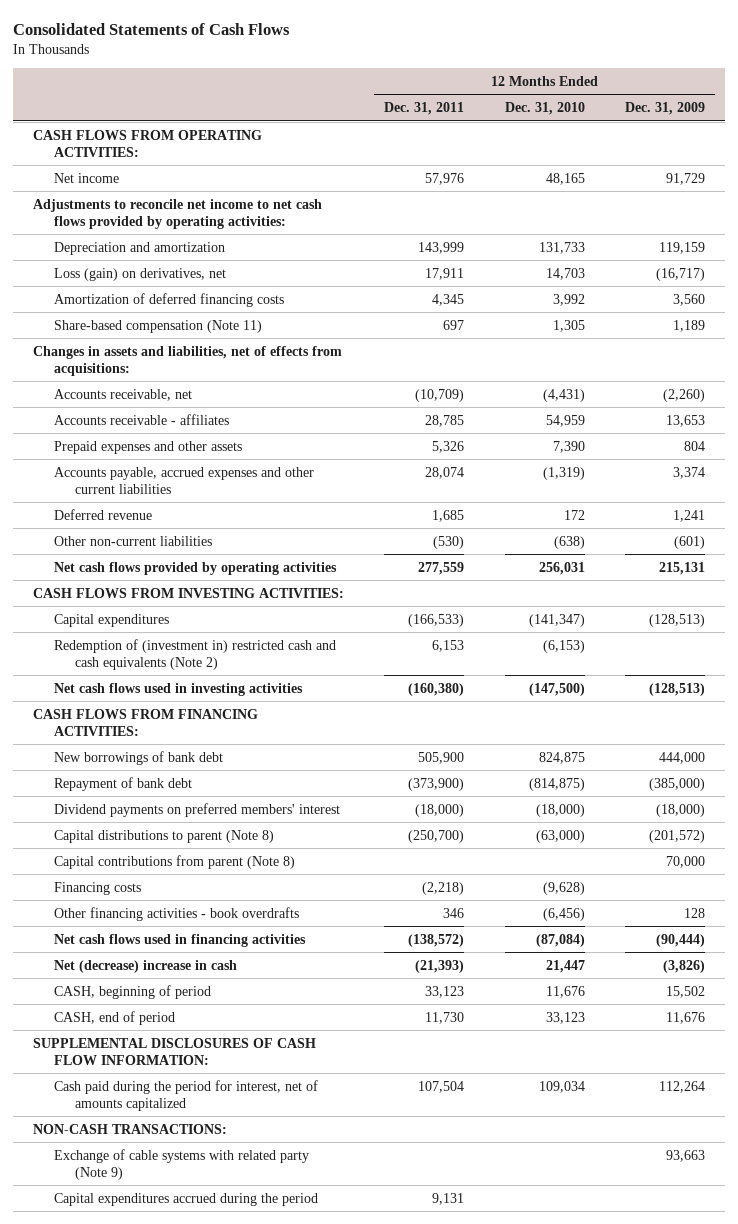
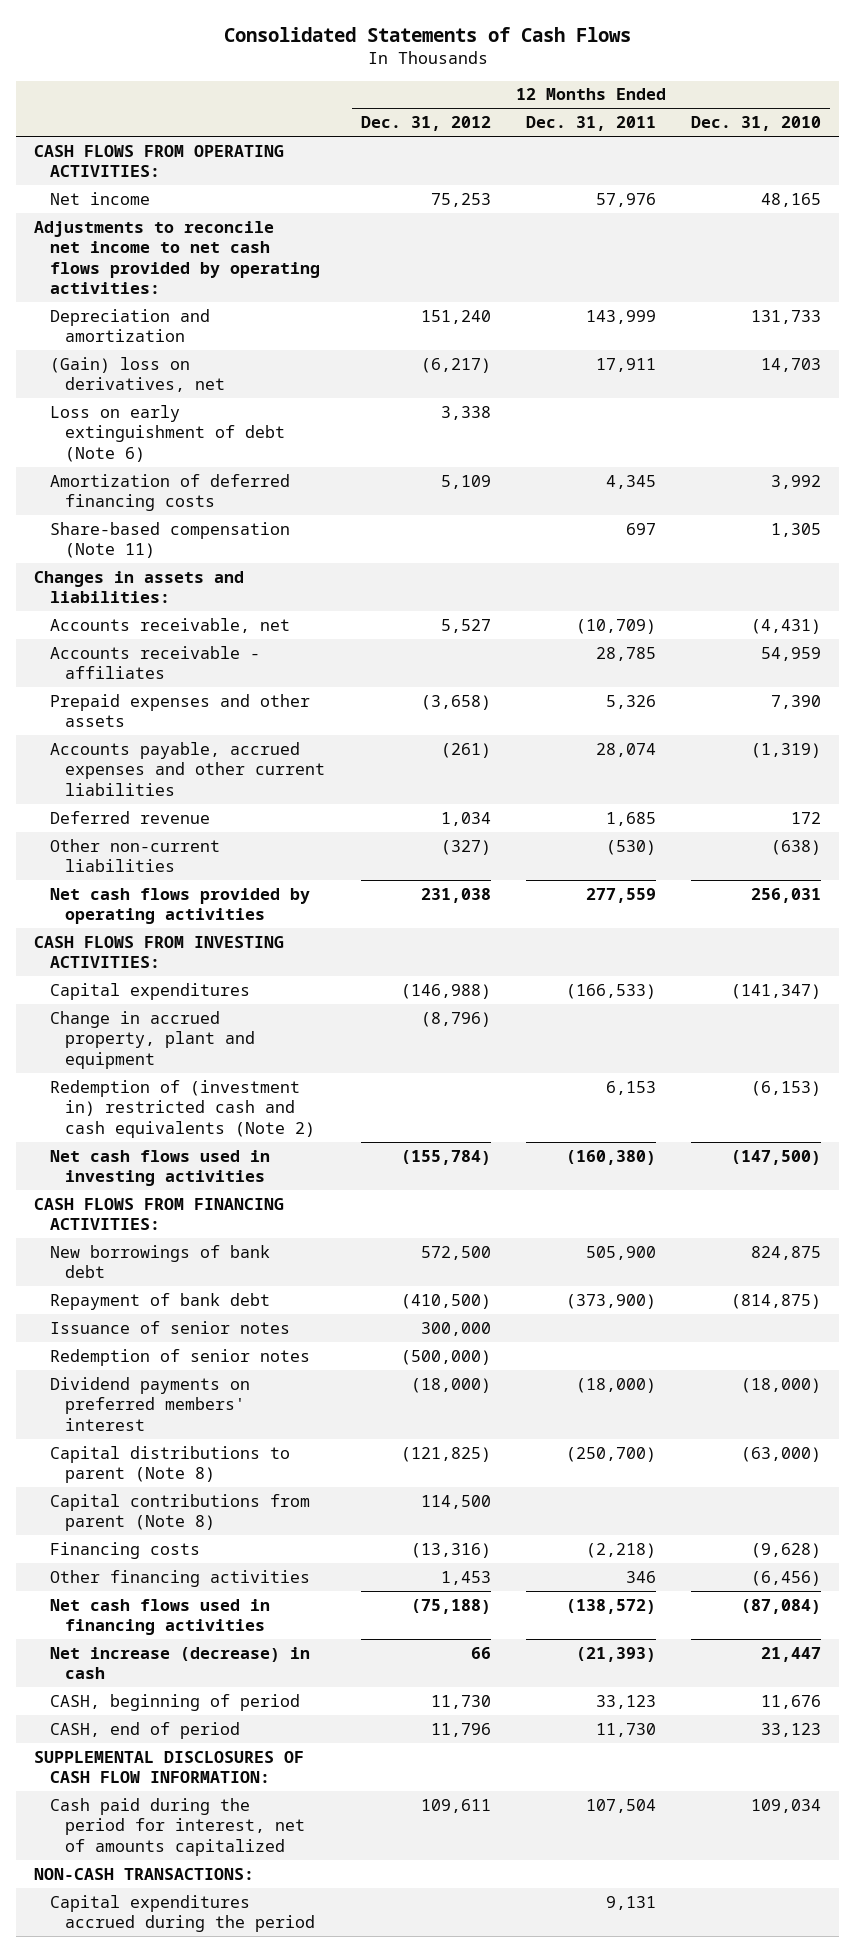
[624,102,705,116] Dec. 31, 2009 -> none
none -> [360,116,491,132] Dec. 31, 2012
[54,267,227,281] Loss (gain) on derivatives, net -> [49,356,226,393] (Gain) loss on derivatives, net
none -> [49,404,286,462] Loss on early extinguishment of debt (Note 6)
[33,345,343,376] Changes in assets and liabilities, net of effects from acquisitions: -> [34,570,245,604] Changes in assets and liabilities:
none -> [49,1010,256,1069] Change in accrued property, plant and equipment
none -> [49,1320,290,1334] Issuance of senior notes
none -> [49,1348,310,1366] Redemption of senior notes
[54,906,300,921] Other financing activities - book overdrafts -> [49,1569,310,1587] Other financing activities
[54,959,238,973] Net (decrease) increase in cash -> [49,1646,310,1680] Net increase (decrease) in cash
[54,1148,310,1180] Exchange of cable systems with related party (Note 9) -> none

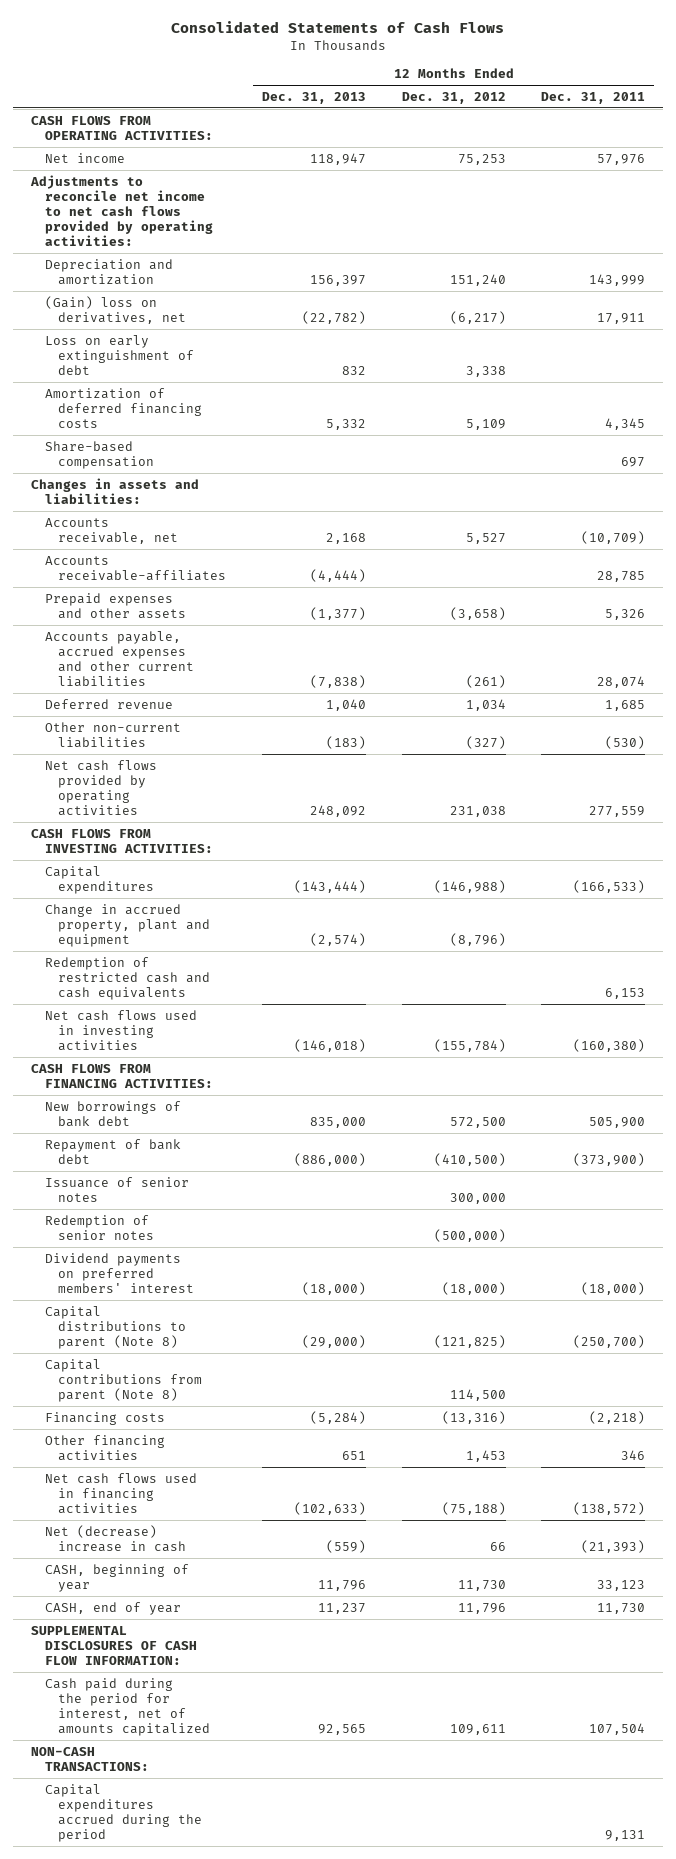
[691,116,822,132] Dec. 31, 2010 -> none
none -> [261,91,366,104] Dec. 31, 2013
[49,404,286,462] Loss on early extinguishment of debt (Note 6) -> [44,334,195,375] Loss on early extinguishment of debt
[49,521,290,559] Share-based compensation (Note 11) -> [44,440,155,469] Share-based compensation
[49,645,260,680] Accounts receivable - affiliates -> [44,555,227,581] Accounts receivable-affiliates
[49,1079,316,1138] Redemption of (investment in) restricted cash and cash equivalents (Note 2) -> [44,956,211,1000] Redemption of restricted cash and cash equivalents
[49,1646,310,1680] Net increase (decrease) in cash -> [44,1524,187,1552] Net (decrease) increase in cash
[49,1693,300,1711] CASH, beginning of period -> [44,1563,189,1592] CASH, beginning of year
[49,1721,240,1739] CASH, end of period -> [44,1601,181,1615] CASH, end of year

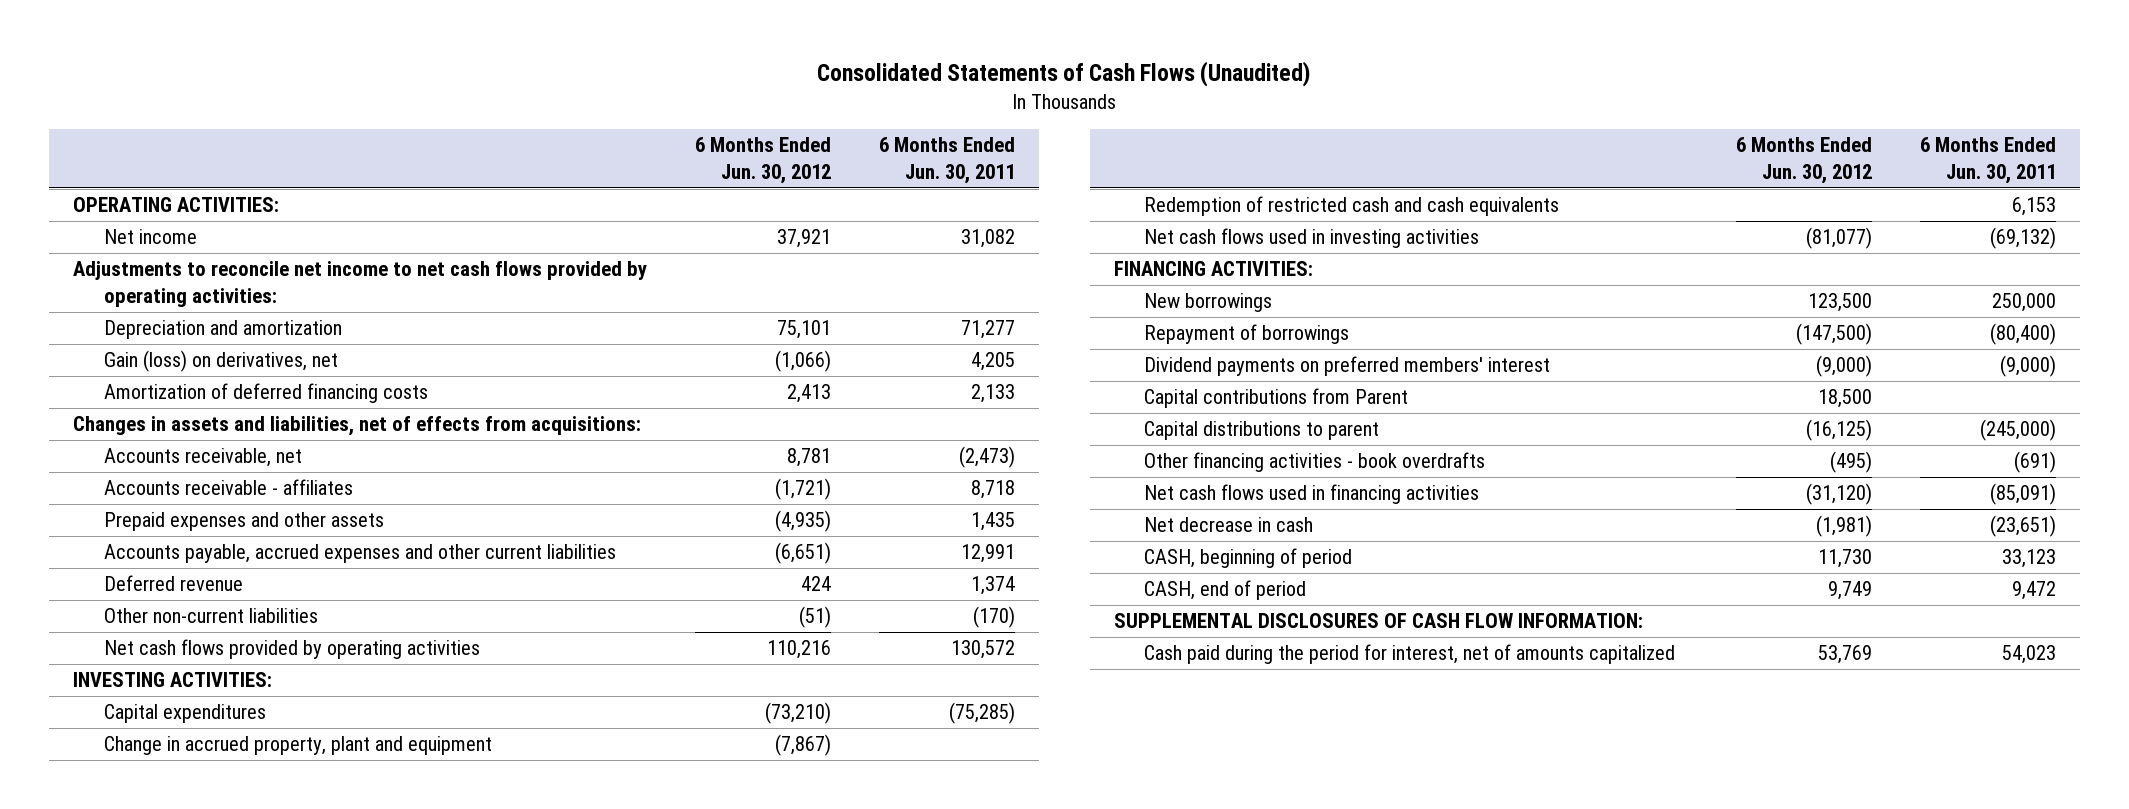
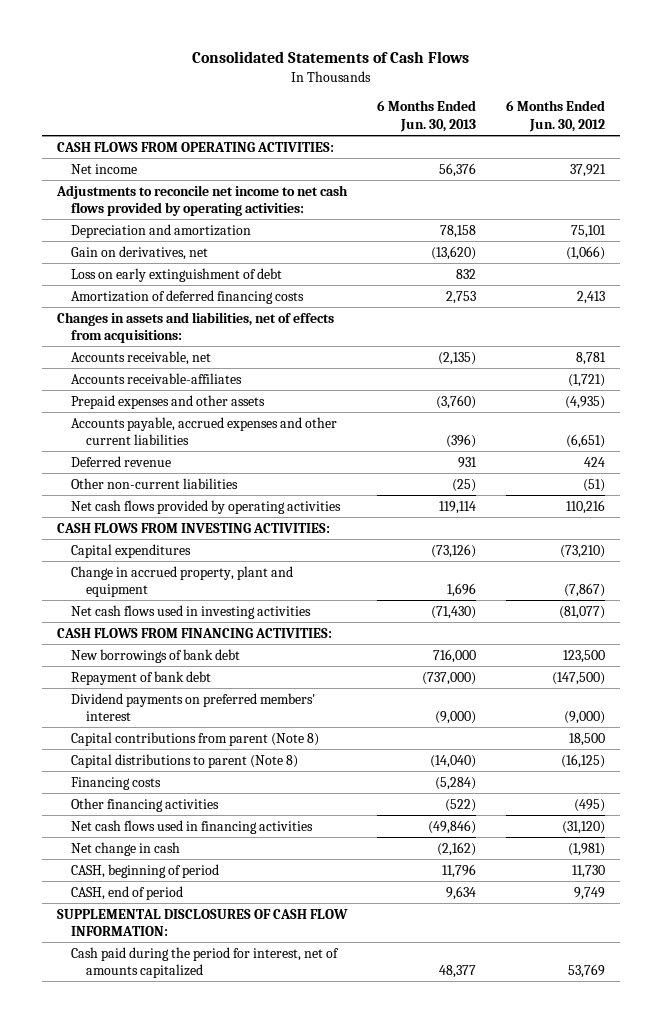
[817,60,1311,87] Consolidated Statements of Cash Flows (Unaudited) -> [192,51,470,64] Consolidated Statements of Cash Flows
[878,137,1015,184] 6 Months Ended Jun. 30, 2011 -> none
none -> [377,100,477,132] 6 Months Ended Jun. 30, 2013
[73,197,280,213] OPERATING ACTIVITIES: -> [56,141,334,152] CASH FLOWS FROM OPERATING ACTIVITIES:
[103,350,338,373] Gain (loss) on derivatives, net -> [71,245,209,260] Gain on derivatives, net
none -> [71,267,283,282] Loss on early extinguishment of debt
[103,479,353,496] Accounts receivable - affiliates -> [71,372,243,384] Accounts receivable-affiliates
[73,672,273,688] INVESTING ACTIVITIES: -> [56,522,330,533] CASH FLOWS FROM INVESTING ACTIVITIES:
[1144,196,1560,217] Redemption of restricted cash and cash equivalents -> none
[1113,261,1313,277] FINANCING ACTIVITIES: -> [56,627,332,638] CASH FLOWS FROM FINANCING ACTIVITIES:
[1144,293,1273,313] New borrowings -> [71,648,241,663] New borrowings of bank debt
[1144,324,1350,345] Repayment of borrowings -> [71,670,212,685] Repayment of bank debt
[1144,388,1409,409] Capital contributions from Parent -> [71,731,320,746] Capital contributions from parent (Note 8)
[1144,421,1380,441] Capital distributions to parent -> [71,753,299,768] Capital distributions to parent (Note 8)
none -> [71,776,162,790] Financing costs
[1144,452,1486,473] Other financing activities - book overdrafts -> [71,797,220,812] Other financing activities
[1144,517,1314,533] Net decrease in cash -> [71,841,181,856] Net change in cash

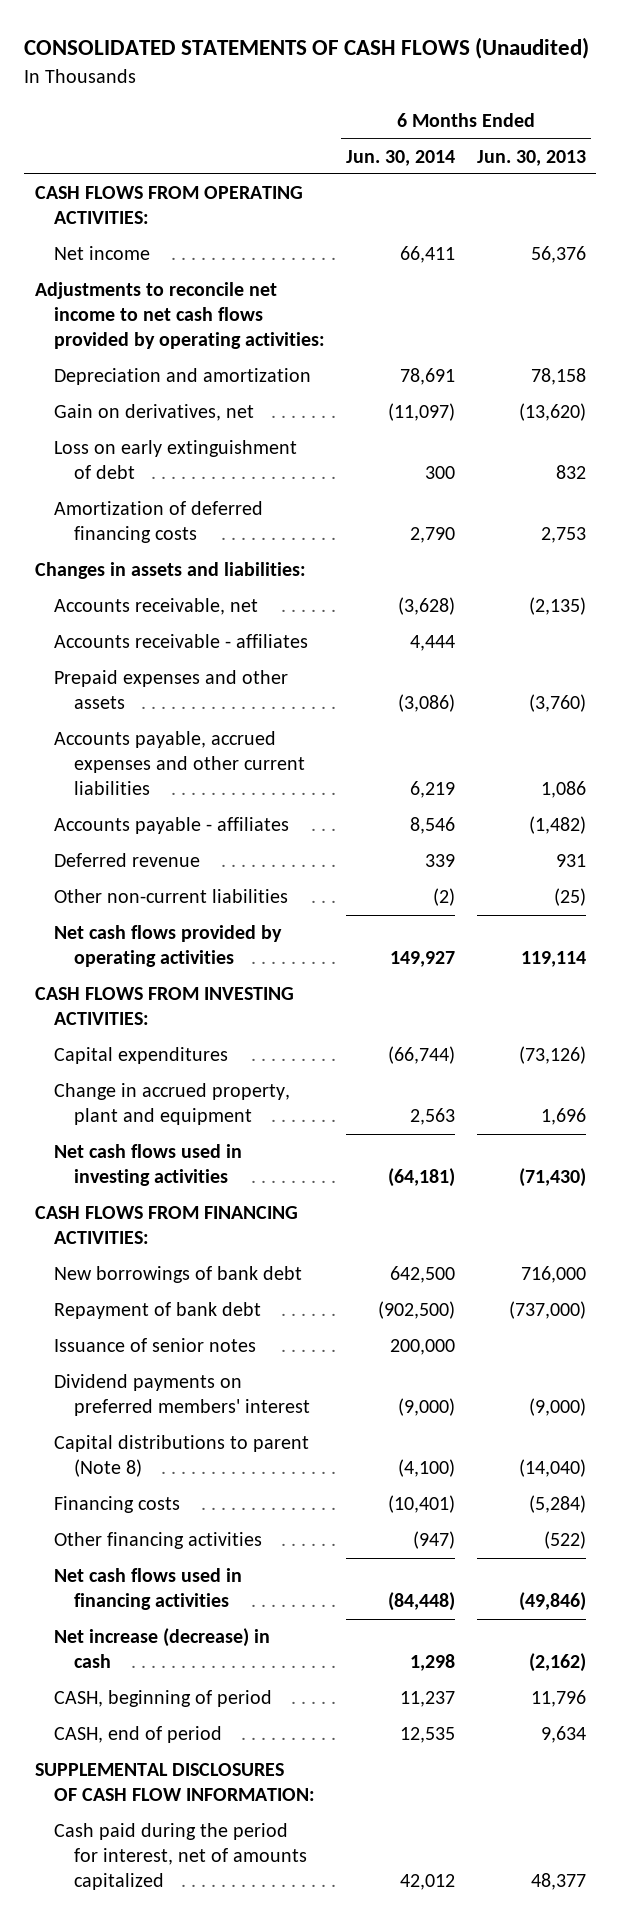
[192,51,470,64] Consolidated Statements of Cash Flows -> [24,37,590,60] CONSOLIDATED STATEMENTS OF CASH FLOWS (Unaudited)
[506,100,606,132] 6 Months Ended Jun. 30, 2012 -> none
none -> [346,149,456,166] Jun. 30, 2014
[56,311,334,344] Changes in assets and liabilities, net of effects from acquisitions: -> [34,562,306,580] Changes in assets and liabilities:
[71,372,243,384] Accounts receivable-affiliates -> [54,634,309,649] Accounts receivable - affiliates
[446,434,477,449] (396) -> [540,781,586,799] 1,086
none -> [54,817,290,835] Accounts payable - affiliates
none -> [54,1338,257,1353] Issuance of senior notes
[71,731,320,746] Capital contributions from parent (Note 8) -> none
[71,841,181,856] Net change in cash -> [54,1628,271,1669] Net increase (decrease) in cash

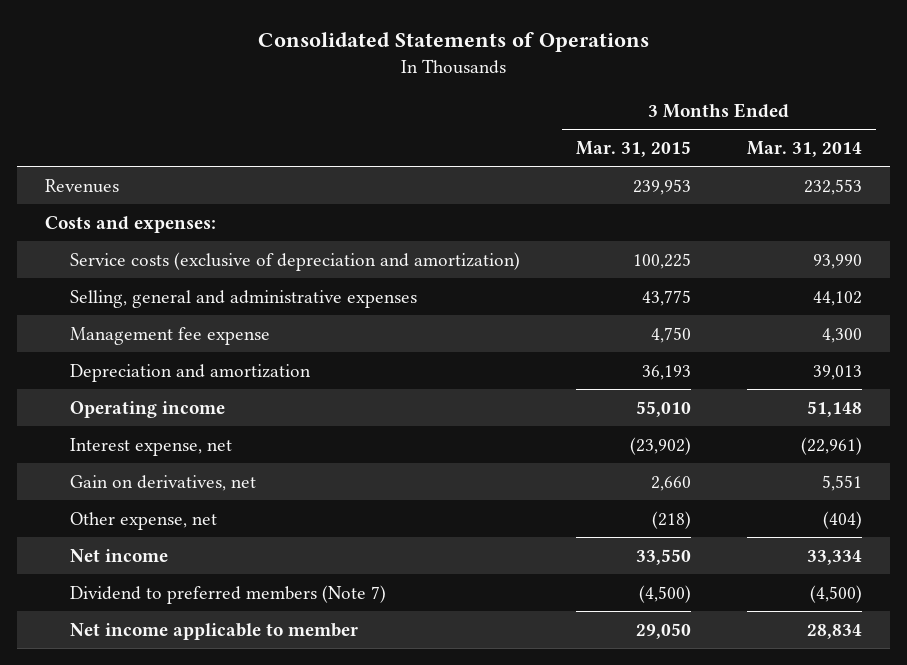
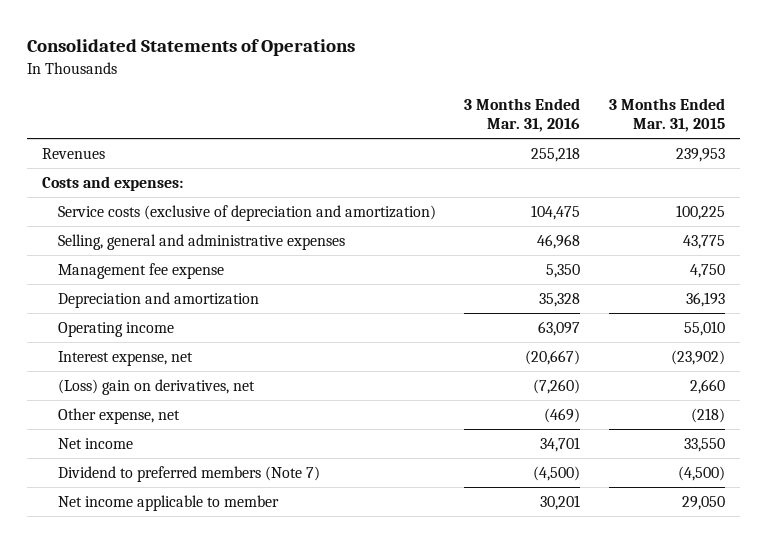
[747,141,863,158] Mar. 31, 2014 -> none
none -> [464,97,581,132] 3 Months Ended Mar. 31, 2016
[70,474,257,491] Gain on derivatives, net -> [57,378,255,395] (Loss) gain on derivatives, net

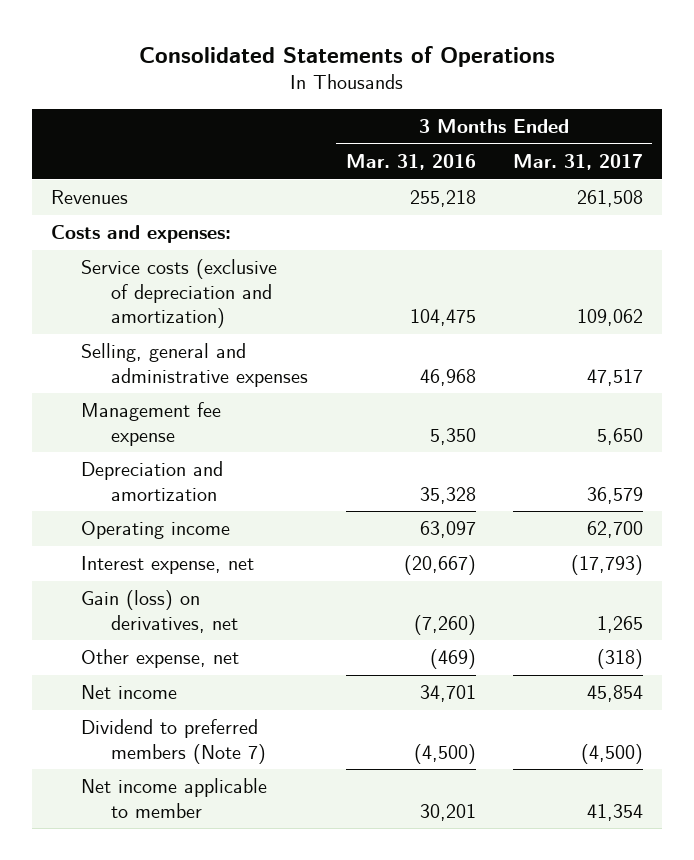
[609,97,726,132] 3 Months Ended Mar. 31, 2015 -> none
none -> [512,154,643,171] Mar. 31, 2017
[57,378,255,395] (Loss) gain on derivatives, net -> [81,590,239,633] Gain (loss) on derivatives, net

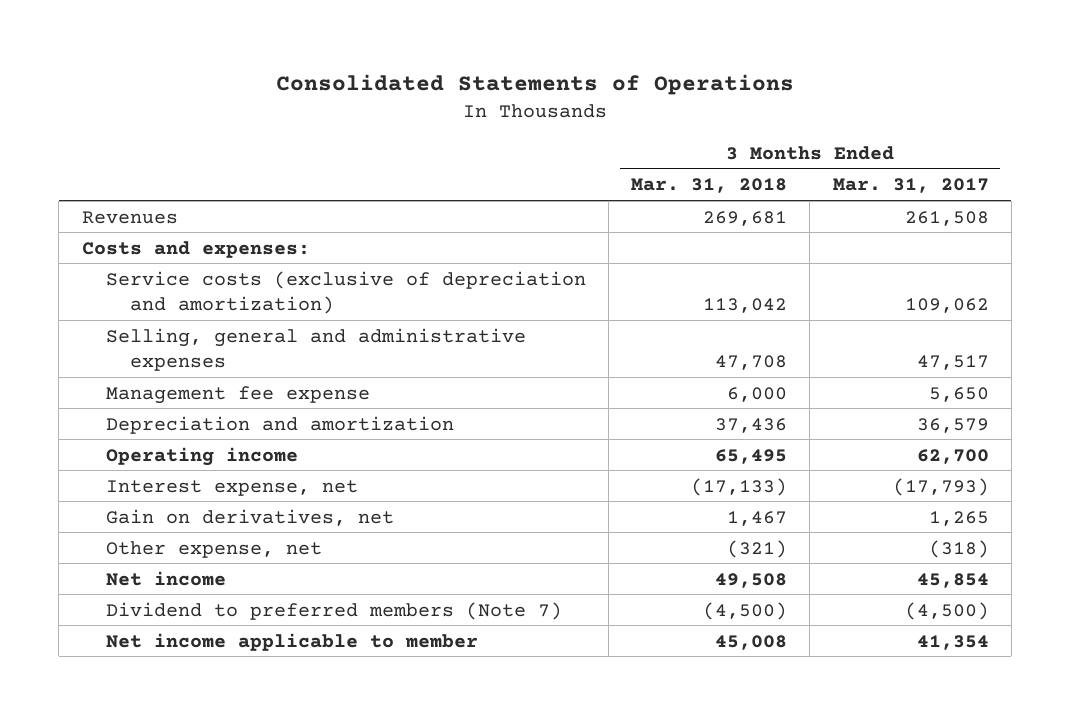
[345,154,476,171] Mar. 31, 2016 -> none
none -> [631,178,788,194] Mar. 31, 2018
[81,590,239,633] Gain (loss) on derivatives, net -> [105,508,394,526] Gain on derivatives, net

